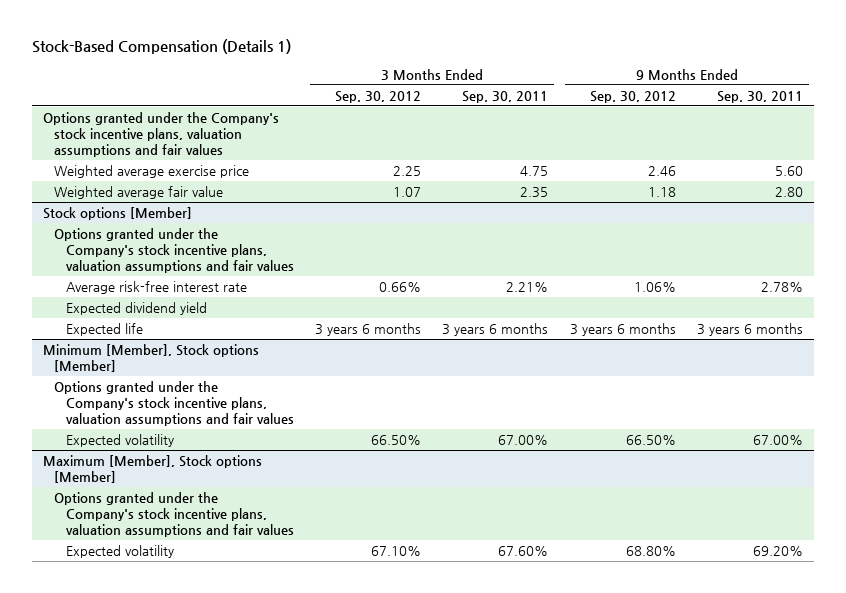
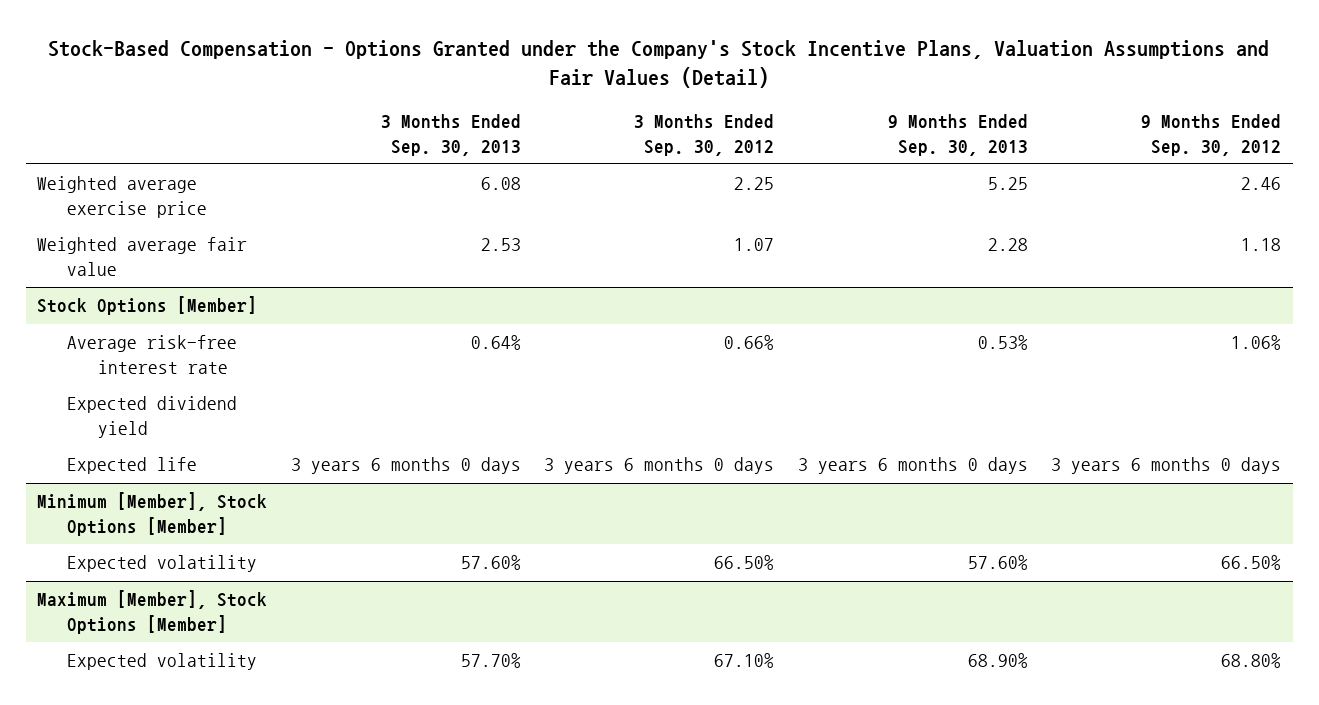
[32,39,292,55] Stock-Based Compensation (Details 1) -> [48,39,1270,89] Stock-Based Compensation - Options Granted under the Company's Stock Incentive Plans, Valuation Assumptions and Fair Values (Detail)
[462,90,549,103] Sep. 30, 2011 -> none
[717,90,804,103] Sep. 30, 2011 -> none
none -> [380,114,521,156] 3 Months Ended Sep. 30, 2013
none -> [887,114,1028,156] 9 Months Ended Sep. 30, 2013
[42,111,279,157] Options granted under the Company's stock incentive plans, valuation assumptions and fair values -> none
[54,227,294,273] Options granted under the Company's stock incentive plans, valuation assumptions and fair values -> none
[42,206,192,220] Stock options [Member] -> [37,296,258,316] Stock Options [Member]
[54,380,294,426] Options granted under the Company's stock incentive plans, valuation assumptions and fair values -> none
[314,322,421,336] 3 years 6 months -> [544,457,775,475] 3 years 6 months 0 days
[569,322,676,336] 3 years 6 months -> [1051,457,1282,475] 3 years 6 months 0 days
[42,343,259,372] Minimum [Member], Stock options [Member] -> [37,492,268,536] Minimum [Member], Stock Options [Member]
[54,491,294,537] Options granted under the Company's stock incentive plans, valuation assumptions and fair values -> none
[42,454,262,483] Maximum [Member], Stock options [Member] -> [37,590,268,634] Maximum [Member], Stock Options [Member]

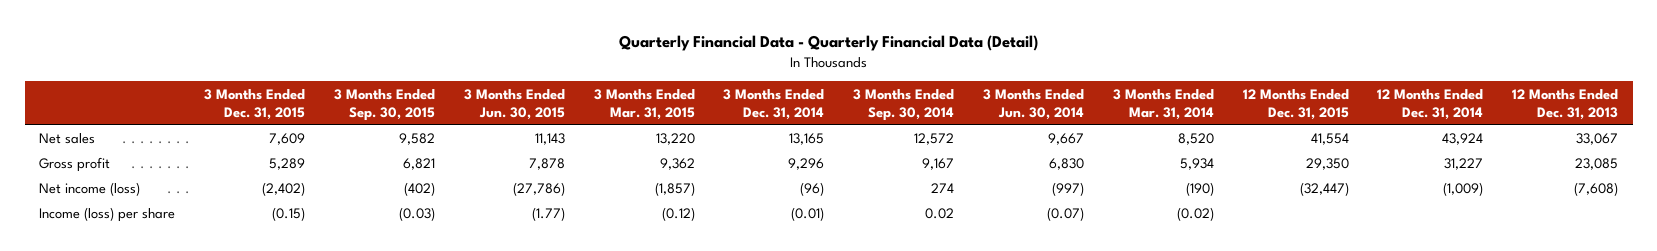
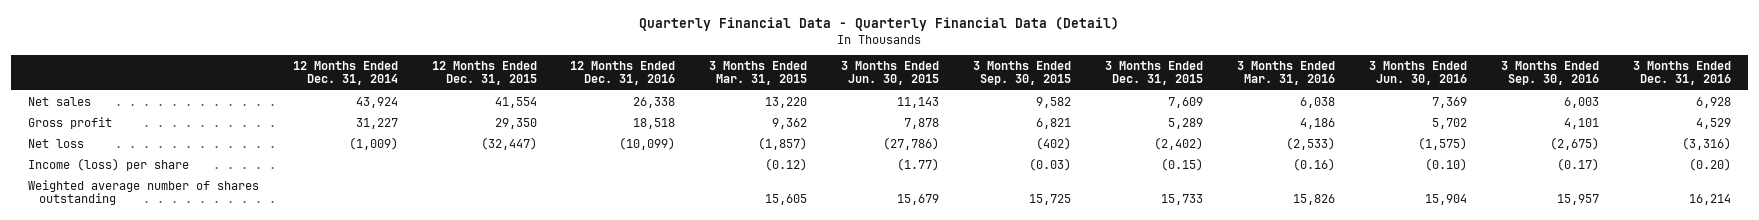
[723,88,825,120] 3 Months Ended Dec. 31, 2014 -> none
[853,88,955,121] 3 Months Ended Sep. 30, 2014 -> none
[982,88,1084,120] 3 Months Ended Jun. 30, 2014 -> none
[1112,88,1214,120] 3 Months Ended Mar. 31, 2014 -> none
[1512,88,1619,120] 12 Months Ended Dec. 31, 2013 -> none
none -> [570,60,676,86] 12 Months Ended Dec. 31, 2016
none -> [1237,60,1336,86] 3 Months Ended Mar. 31, 2016
none -> [1369,60,1468,86] 3 Months Ended Jun. 30, 2016
none -> [1501,60,1600,86] 3 Months Ended Sep. 30, 2016
none -> [1633,60,1732,86] 3 Months Ended Dec. 31, 2016
[39,182,141,197] Net income (loss) -> [27,138,84,148] Net loss
none -> [27,179,259,206] Weighted average number of shares outstanding

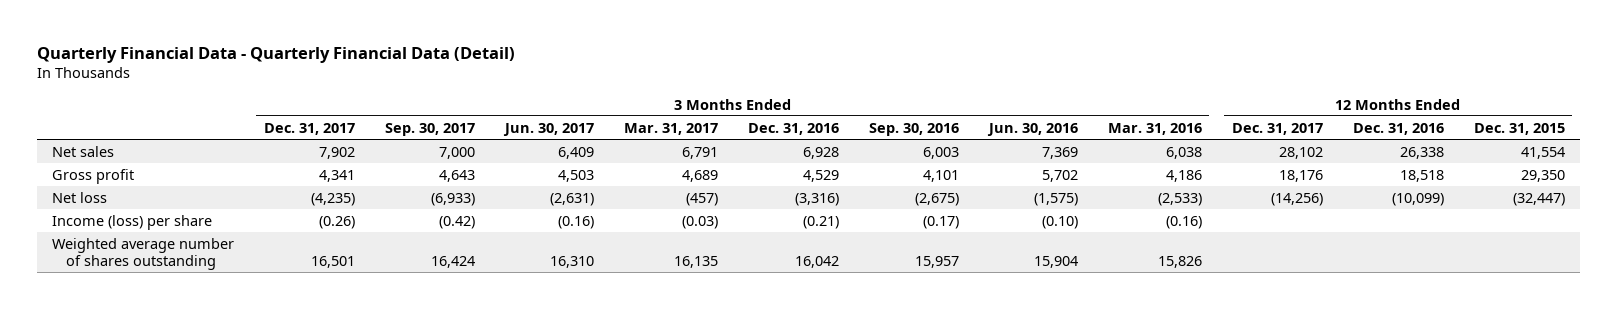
[292,60,398,86] 12 Months Ended Dec. 31, 2014 -> none
[709,60,808,86] 3 Months Ended Mar. 31, 2015 -> none
[841,60,940,86] 3 Months Ended Jun. 30, 2015 -> none
[973,60,1072,86] 3 Months Ended Sep. 30, 2015 -> none
[1105,60,1204,86] 3 Months Ended Dec. 31, 2015 -> none
none -> [263,122,355,135] Dec. 31, 2017
none -> [384,122,475,136] Sep. 30, 2017
none -> [502,122,594,136] Jun. 30, 2017
none -> [623,122,718,135] Mar. 31, 2017
none -> [1231,122,1323,135] Dec. 31, 2017
[1689,157,1732,171] (0.20) -> [802,215,839,229] (0.21)
[1689,194,1732,206] 16,214 -> [794,255,839,268] 16,042

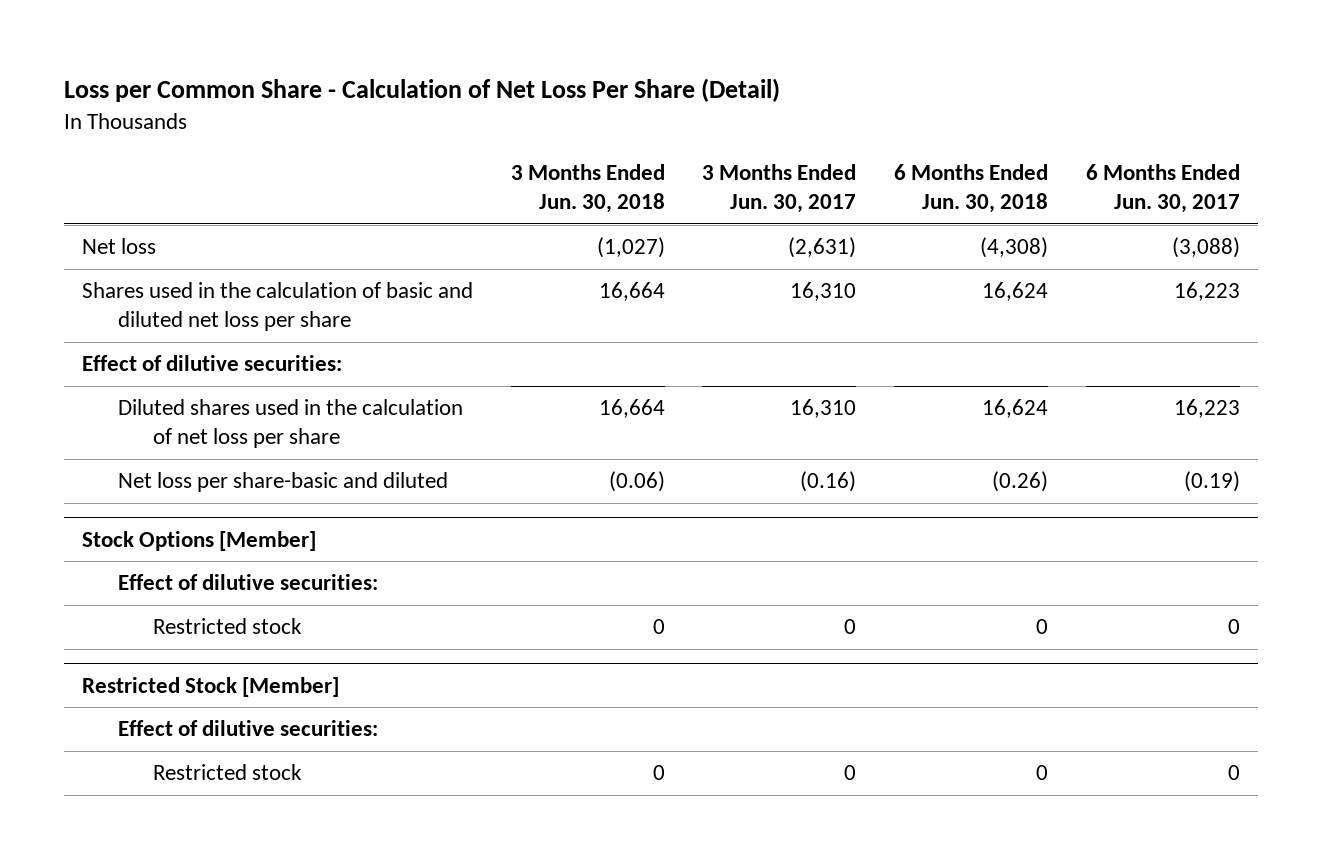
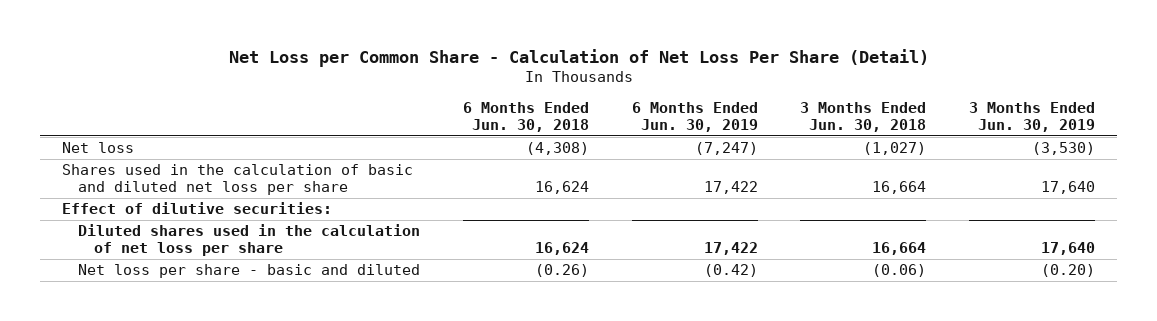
[63,78,780,103] Loss per Common Share - Calculation of Net Loss Per Share (Detail) -> [228,48,929,67] Net Loss per Common Share - Calculation of Net Loss Per Share (Detail)
[702,164,857,213] 3 Months Ended Jun. 30, 2017 -> none
[1085,164,1240,213] 6 Months Ended Jun. 30, 2017 -> none
none -> [631,101,758,132] 6 Months Ended Jun. 30, 2019
none -> [969,101,1096,132] 3 Months Ended Jun. 30, 2019
[82,530,317,551] Stock Options [Member] -> none
[117,574,378,591] Effect of dilutive securities: -> none
[153,618,303,635] Restricted stock -> none
[82,676,340,697] Restricted Stock [Member] -> none
[117,720,378,737] Effect of dilutive securities: -> none
[153,764,303,781] Restricted stock -> none
[117,472,448,493] Net loss per share-basic and diluted -> [77,264,420,279] Net loss per share - basic and diluted

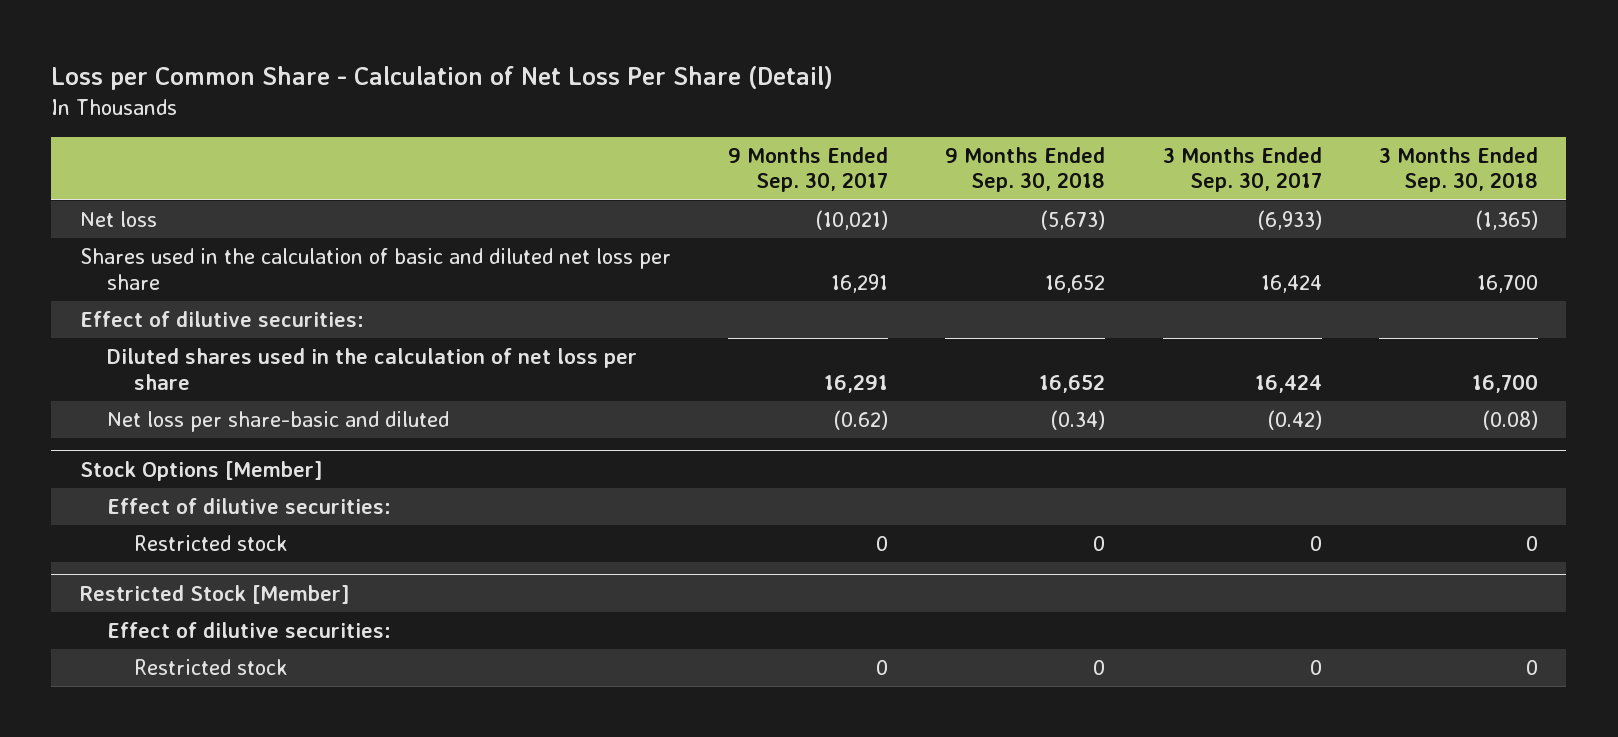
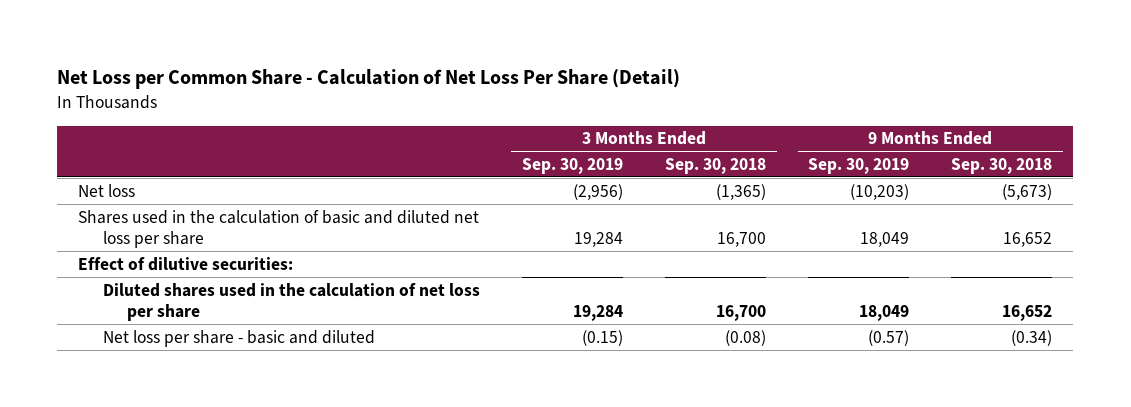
[51,66,834,91] Loss per Common Share - Calculation of Net Loss Per Share (Detail) -> [57,69,681,90] Net Loss per Common Share - Calculation of Net Loss Per Share (Detail)
[728,147,889,193] 9 Months Ended Sep. 30, 2017 -> none
[1162,147,1322,193] 3 Months Ended Sep. 30, 2017 -> none
none -> [521,157,623,174] Sep. 30, 2019
none -> [808,157,910,174] Sep. 30, 2019
[79,460,323,481] Stock Options [Member] -> none
[107,498,392,515] Effect of dilutive securities: -> none
[134,535,289,552] Restricted stock -> none
[79,584,350,604] Restricted Stock [Member] -> none
[107,622,392,639] Effect of dilutive securities: -> none
[134,659,289,676] Restricted stock -> none
[107,411,450,433] Net loss per share-basic and diluted -> [102,329,375,347] Net loss per share - basic and diluted

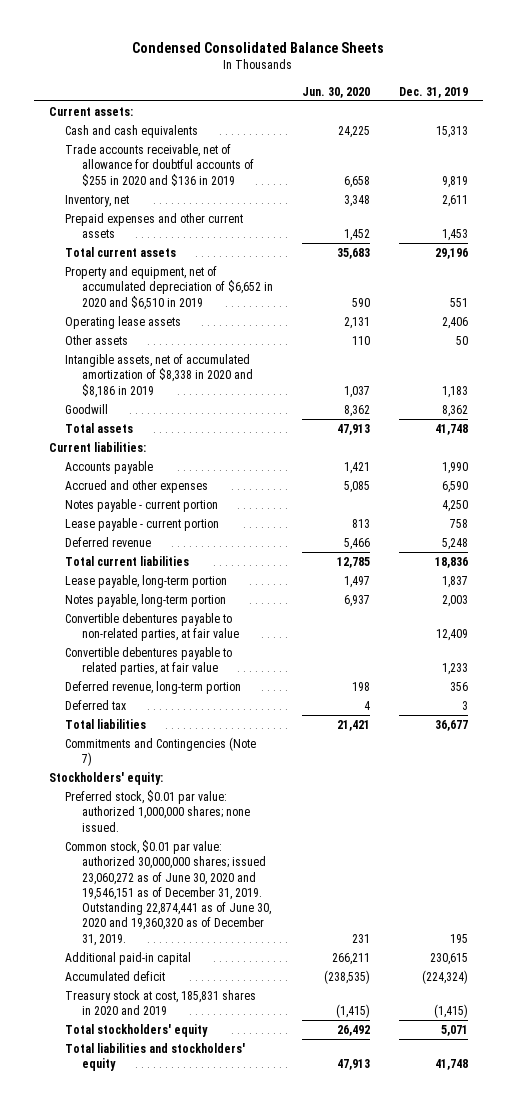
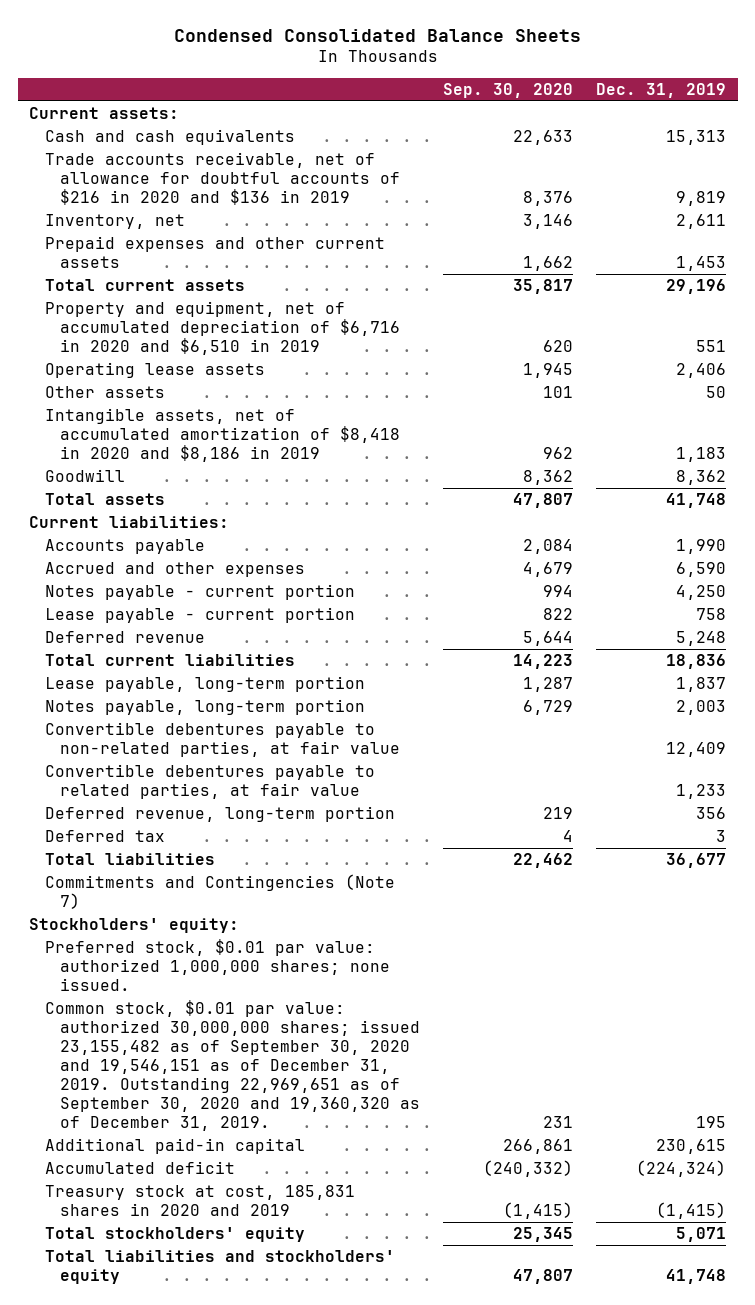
[302,86,371,98] Jun. 30, 2020 -> none
none -> [443,82,574,98] Sep. 30, 2020
[65,143,255,186] Trade accounts receivable, net of allowance for doubtful accounts of $255 in 2020 and $136 in 2019 -> [44,152,401,205] Trade accounts receivable, net of allowance for doubtful accounts of $216 in 2020 and $136 in 2019
[65,265,274,310] Property and equipment, net of accumulated depreciation of $6,652 in 2020 and $6,510 in 2019 -> [44,301,401,355] Property and equipment, net of accumulated depreciation of $6,716 in 2020 and $6,510 in 2019
[65,353,254,398] Intangible assets, net of accumulated amortization of $8,338 in 2020 and $8,186 in 2019 -> [44,408,401,462] Intangible assets, net of accumulated amortization of $8,418 in 2020 and $8,186 in 2019
[65,839,272,946] Common stock, $0.01 par value: authorized 30,000,000 shares; issued 23,060,272 as of June 30, 2020 and 19,546,151 as of December 31, 2019. Outstanding 22,874,441 as of June 30, 2020 and 19,360,320 as of December 31, 2019. -> [44,1000,421,1131] Common stock, $0.01 par value: authorized 30,000,000 shares; issued 23,155,482 as of September 30, 2020 and 19,546,151 as of December 31, 2019. Outstanding 22,969,651 as of September 30, 2020 and 19,360,320 as of December 31, 2019.

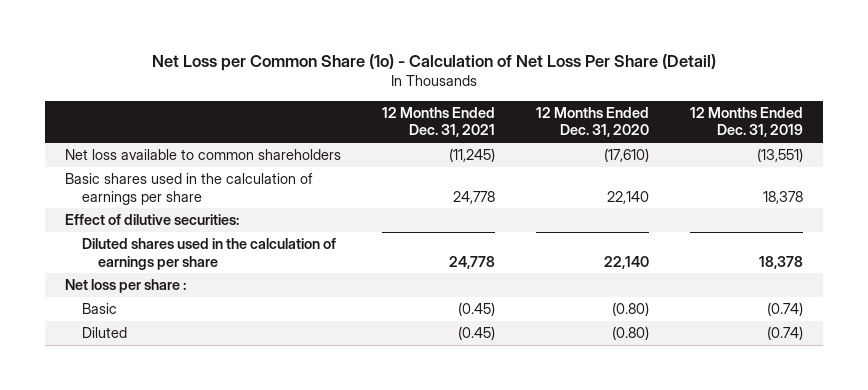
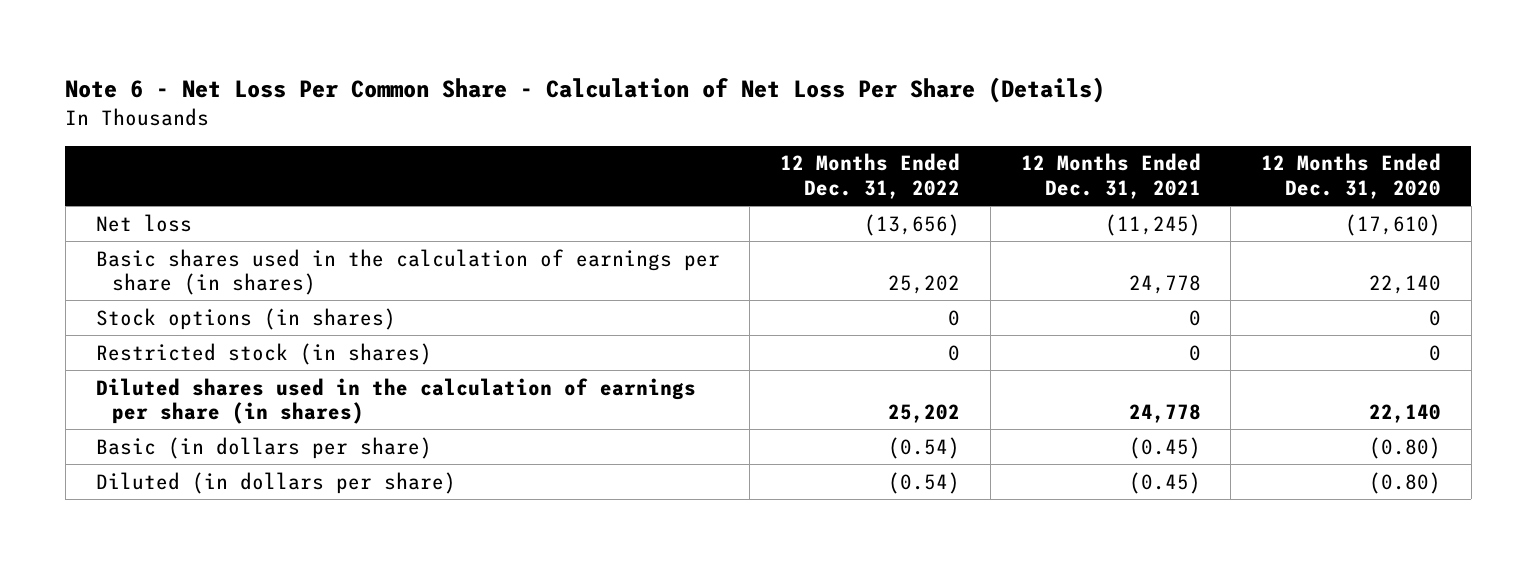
[151,54,716,72] Net Loss per Common Share (1o) - Calculation of Net Loss Per Share (Detail) -> [65,77,1106,104] Note 6 - Net Loss Per Common Share - Calculation of Net Loss Per Share (Details)
[689,107,803,138] 12 Months Ended Dec. 31, 2019 -> none
none -> [780,153,961,199] 12 Months Ended Dec. 31, 2022
[65,214,240,226] Effect of dilutive securities: -> none
[65,279,187,294] Net loss per share : -> none
[65,149,342,161] Net loss available to common shareholders -> [95,213,192,232] Net loss
[65,173,314,205] Basic shares used in the calculation of earnings per share -> [95,248,720,296] Basic shares used in the calculation of earnings per share (in shares)
none -> [95,307,396,330] Stock options (in shares)
none -> [95,342,432,365] Restricted stock (in shares)
[81,238,336,270] Diluted shares used in the calculation of earnings per share -> [95,377,696,425] Diluted shares used in the calculation of earnings per share (in shares)
[81,303,117,315] Basic -> [95,436,432,459] Basic (in dollars per share)
[81,327,127,339] Diluted -> [95,471,456,494] Diluted (in dollars per share)

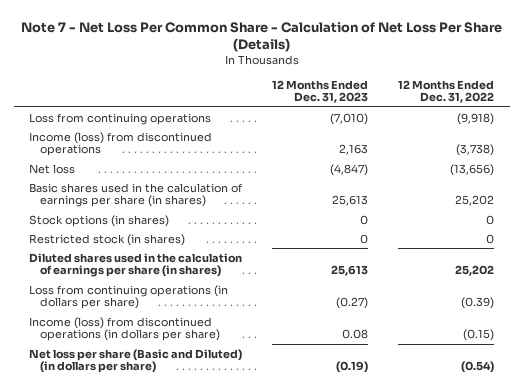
[65,77,1106,104] Note 6 - Net Loss Per Common Share - Calculation of Net Loss Per Share (Details) -> [20,21,502,52] Note 7 - Net Loss Per Common Share - Calculation of Net Loss Per Share (Details)
[1020,153,1201,199] 12 Months Ended Dec. 31, 2021 -> none
[1261,153,1442,199] 12 Months Ended Dec. 31, 2020 -> none
none -> [272,79,369,104] 12 Months Ended Dec. 31, 2023
none -> [29,112,212,125] Loss from continuing operations
none -> [29,131,213,157] Income (loss) from discontinued operations
[95,471,456,494] Diluted (in dollars per share) -> none
none -> [29,284,229,310] Loss from continuing operations (in dollars per share)
none -> [29,316,220,342] Income (loss) from discontinued operations (in dollars per share)
[95,436,432,459] Basic (in dollars per share) -> [29,348,243,374] Net loss per share (Basic and Diluted) (in dollars per share)

